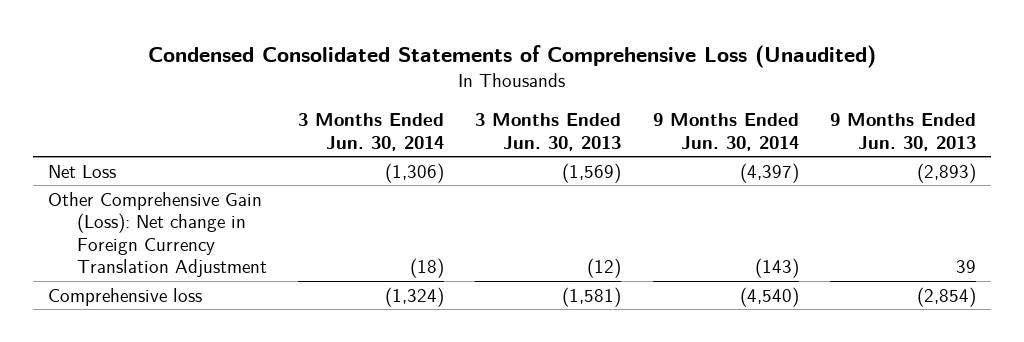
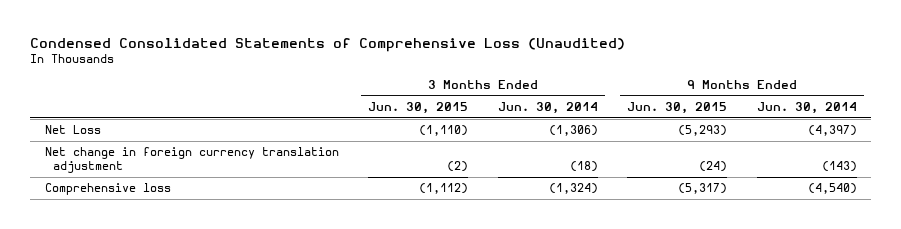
[475,112,622,151] 3 Months Ended Jun. 30, 2013 -> none
[829,112,976,151] 9 Months Ended Jun. 30, 2013 -> none
none -> [368,102,469,115] Jun. 30, 2015
none -> [627,102,728,115] Jun. 30, 2015
[48,191,268,278] Other Comprehensive Gain (Loss): Net change in Foreign Currency Translation Adjustment -> [44,147,339,174] Net change in foreign currency translation adjustment

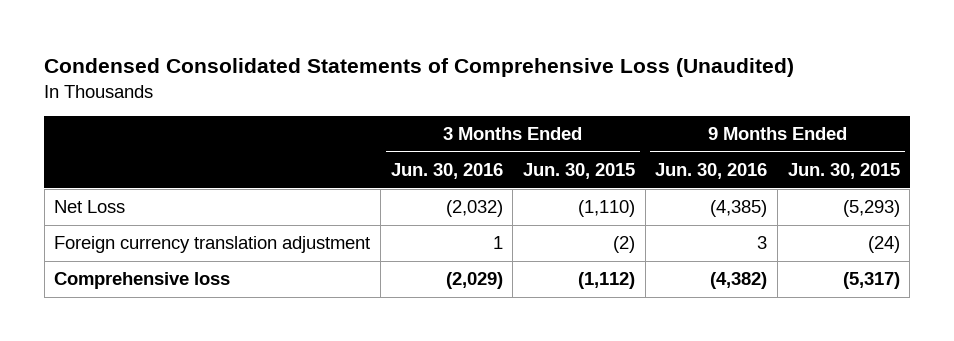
[497,102,598,115] Jun. 30, 2014 -> none
[756,102,857,115] Jun. 30, 2014 -> none
none -> [390,163,503,180] Jun. 30, 2016
none -> [655,163,768,180] Jun. 30, 2016
[44,147,339,174] Net change in foreign currency translation adjustment -> [54,236,371,254] Foreign currency translation adjustment

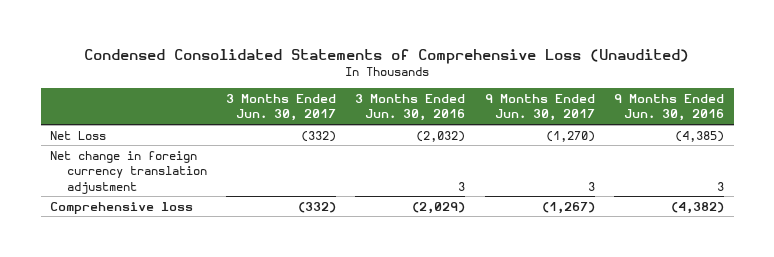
[523,163,636,180] Jun. 30, 2015 -> none
[787,163,900,180] Jun. 30, 2015 -> none
none -> [226,94,337,122] 3 Months Ended Jun. 30, 2017
none -> [484,94,595,122] 9 Months Ended Jun. 30, 2017
[54,236,371,254] Foreign currency translation adjustment -> [50,150,207,194] Net change in foreign currency translation adjustment
[492,236,503,250] 1 -> [458,181,466,191] 3

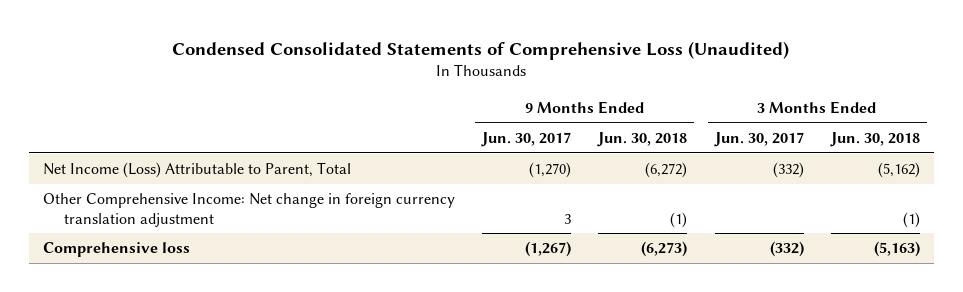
[355,94,466,122] 3 Months Ended Jun. 30, 2016 -> none
[613,94,724,122] 9 Months Ended Jun. 30, 2016 -> none
none -> [597,132,688,148] Jun. 30, 2018
none -> [829,132,920,148] Jun. 30, 2018
[50,130,107,140] Net Loss -> [43,162,352,179] Net Income (Loss) Attributable to Parent, Total
[50,150,207,194] Net change in foreign currency translation adjustment -> [43,193,456,227] Other Comprehensive Income: Net change in foreign currency translation adjustment

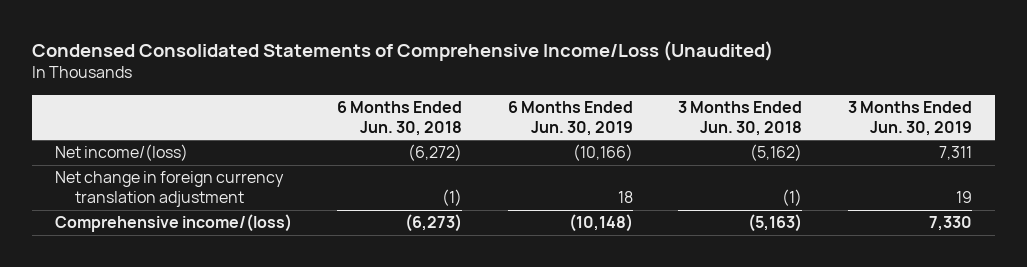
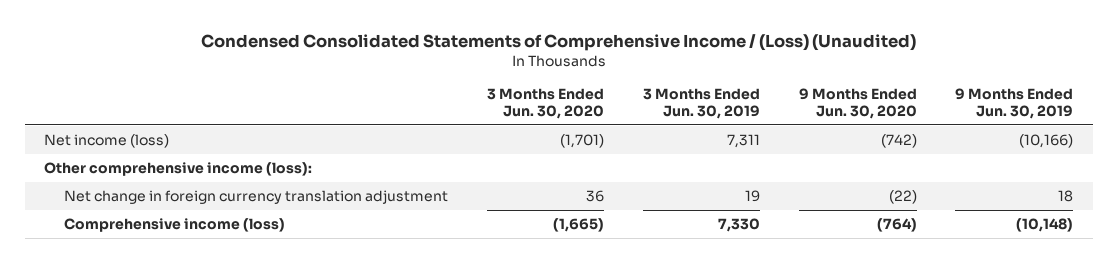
[31,40,773,61] Condensed Consolidated Statements of Comprehensive Income/Loss (Unaudited) -> [200,33,916,51] Condensed Consolidated Statements of Comprehensive Income / (Loss) (Unaudited)
[337,100,463,136] 6 Months Ended Jun. 30, 2018 -> none
[507,100,633,136] 6 Months Ended Jun. 30, 2019 -> none
[678,100,803,136] 3 Months Ended Jun. 30, 2018 -> none
none -> [486,88,604,120] 3 Months Ended Jun. 30, 2020
none -> [798,88,917,120] 9 Months Ended Jun. 30, 2020
none -> [955,88,1074,120] 9 Months Ended Jun. 30, 2019
[54,144,188,162] Net income/(loss) -> [44,133,170,148] Net income (loss)
none -> [44,161,313,176] Other comprehensive income (loss):
[54,214,292,233] Comprehensive income/(loss) -> [64,217,286,232] Comprehensive income (loss)

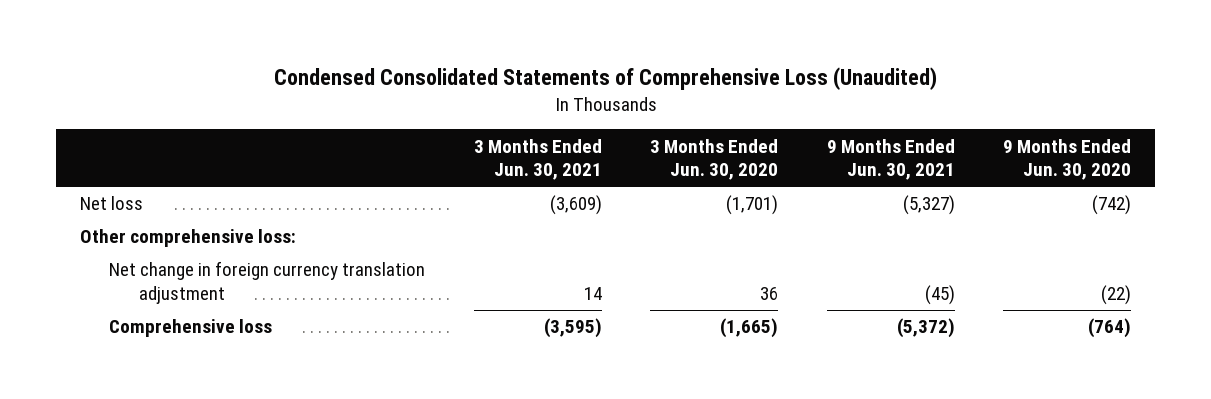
[200,33,916,51] Condensed Consolidated Statements of Comprehensive Income / (Loss) (Unaudited) -> [273,66,937,90] Condensed Consolidated Statements of Comprehensive Loss (Unaudited)
[642,88,760,120] 3 Months Ended Jun. 30, 2019 -> none
[955,88,1074,120] 9 Months Ended Jun. 30, 2019 -> none
none -> [473,138,602,181] 3 Months Ended Jun. 30, 2021
none -> [826,138,955,181] 9 Months Ended Jun. 30, 2021
[44,133,170,148] Net income (loss) -> [79,196,143,211] Net loss
[44,161,313,176] Other comprehensive income (loss): -> [79,229,296,248] Other comprehensive loss:
[64,217,286,232] Comprehensive income (loss) -> [109,319,273,338] Comprehensive loss

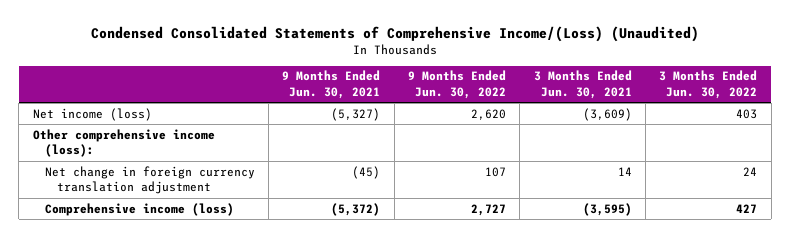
[273,66,937,90] Condensed Consolidated Statements of Comprehensive Loss (Unaudited) -> [90,25,699,42] Condensed Consolidated Statements of Comprehensive Income/(Loss) (Unaudited)
[650,138,779,181] 3 Months Ended Jun. 30, 2020 -> none
[1003,138,1132,181] 9 Months Ended Jun. 30, 2020 -> none
none -> [407,70,506,100] 9 Months Ended Jun. 30, 2022
none -> [659,70,758,100] 3 Months Ended Jun. 30, 2022
[79,196,143,211] Net loss -> [32,107,152,121] Net income (loss)
[79,229,296,248] Other comprehensive loss: -> [32,128,215,158] Other comprehensive income (loss):
[109,319,273,338] Comprehensive loss -> [44,202,234,216] Comprehensive income (loss)

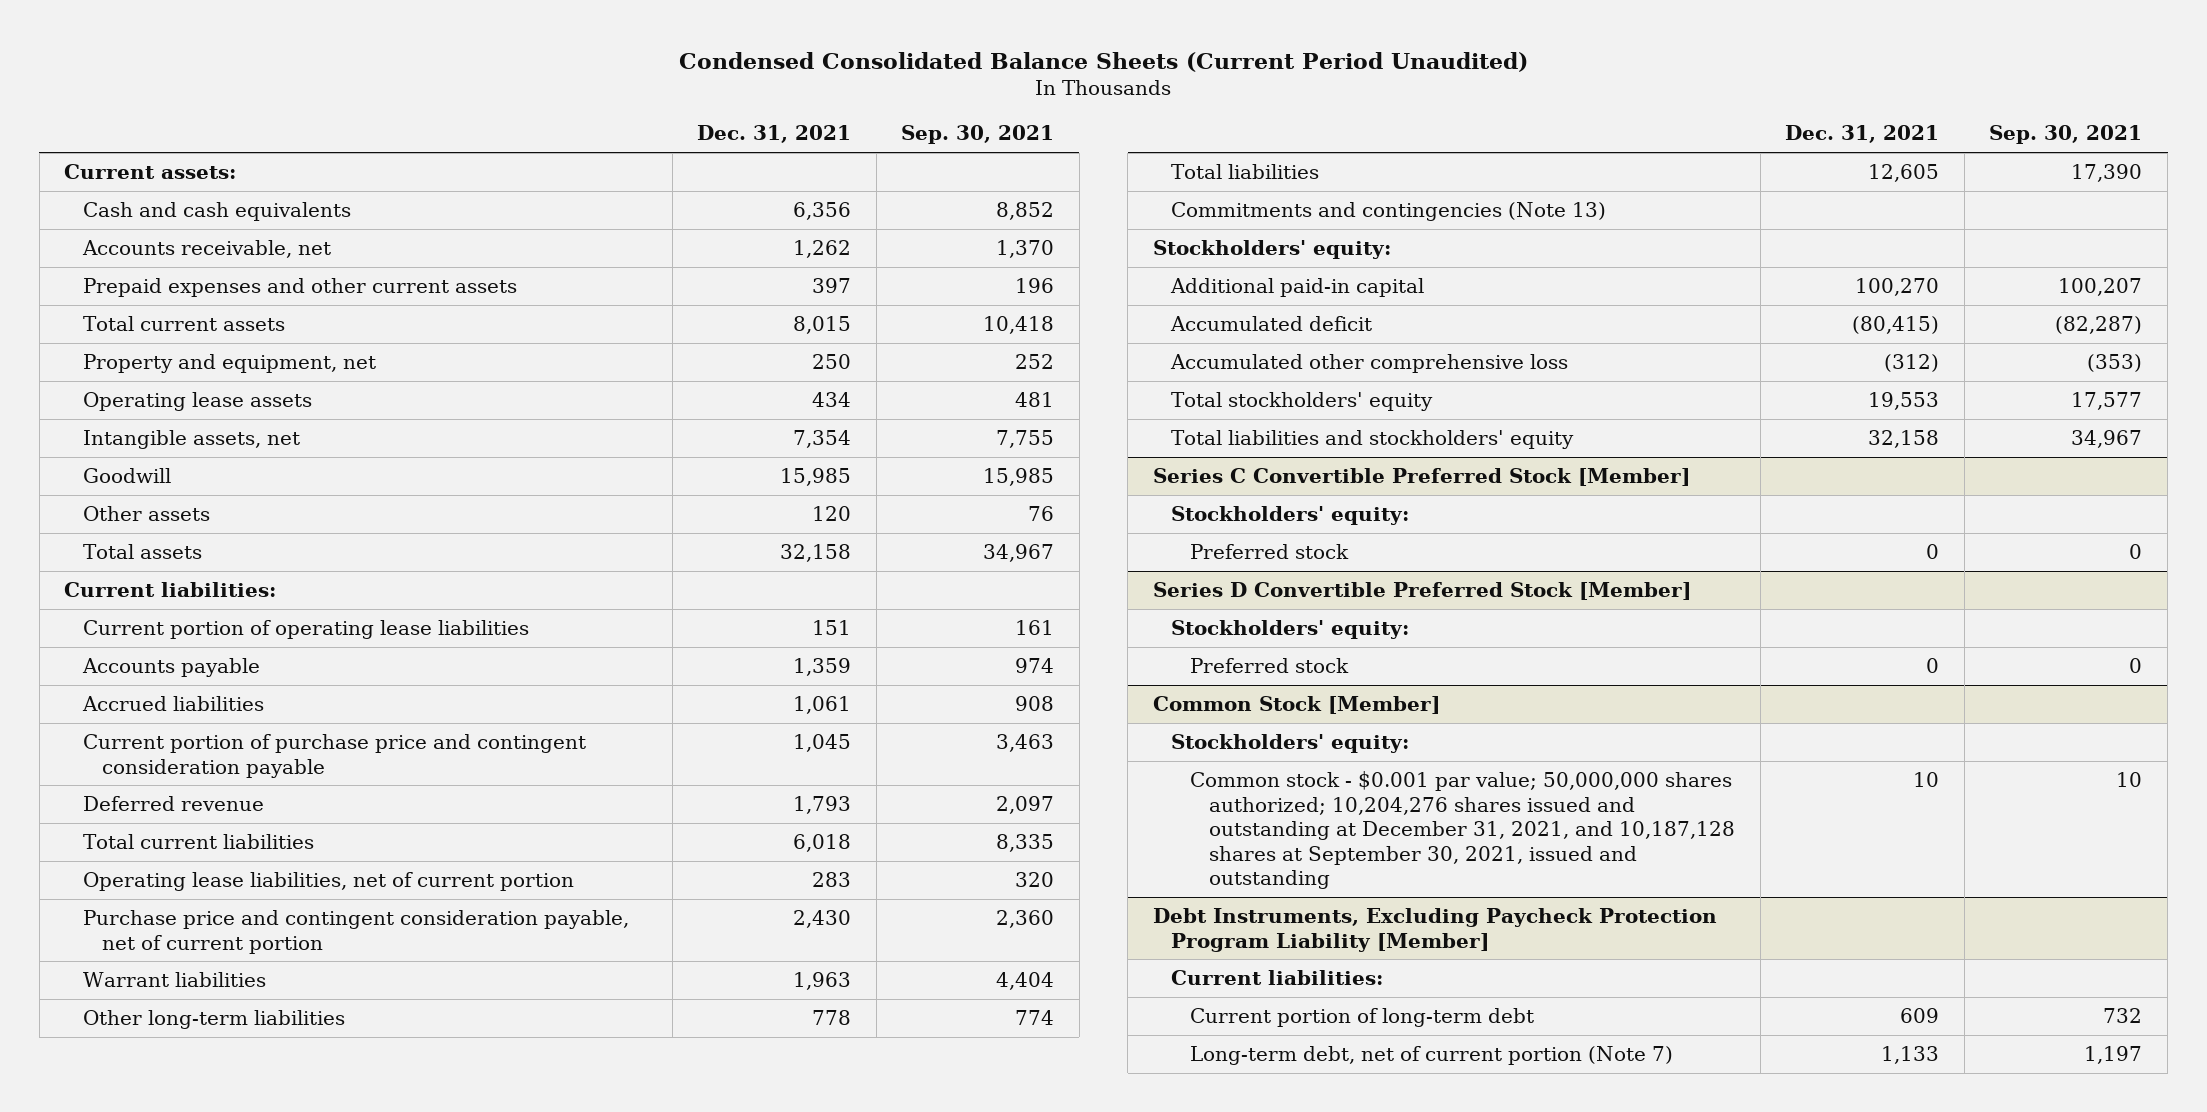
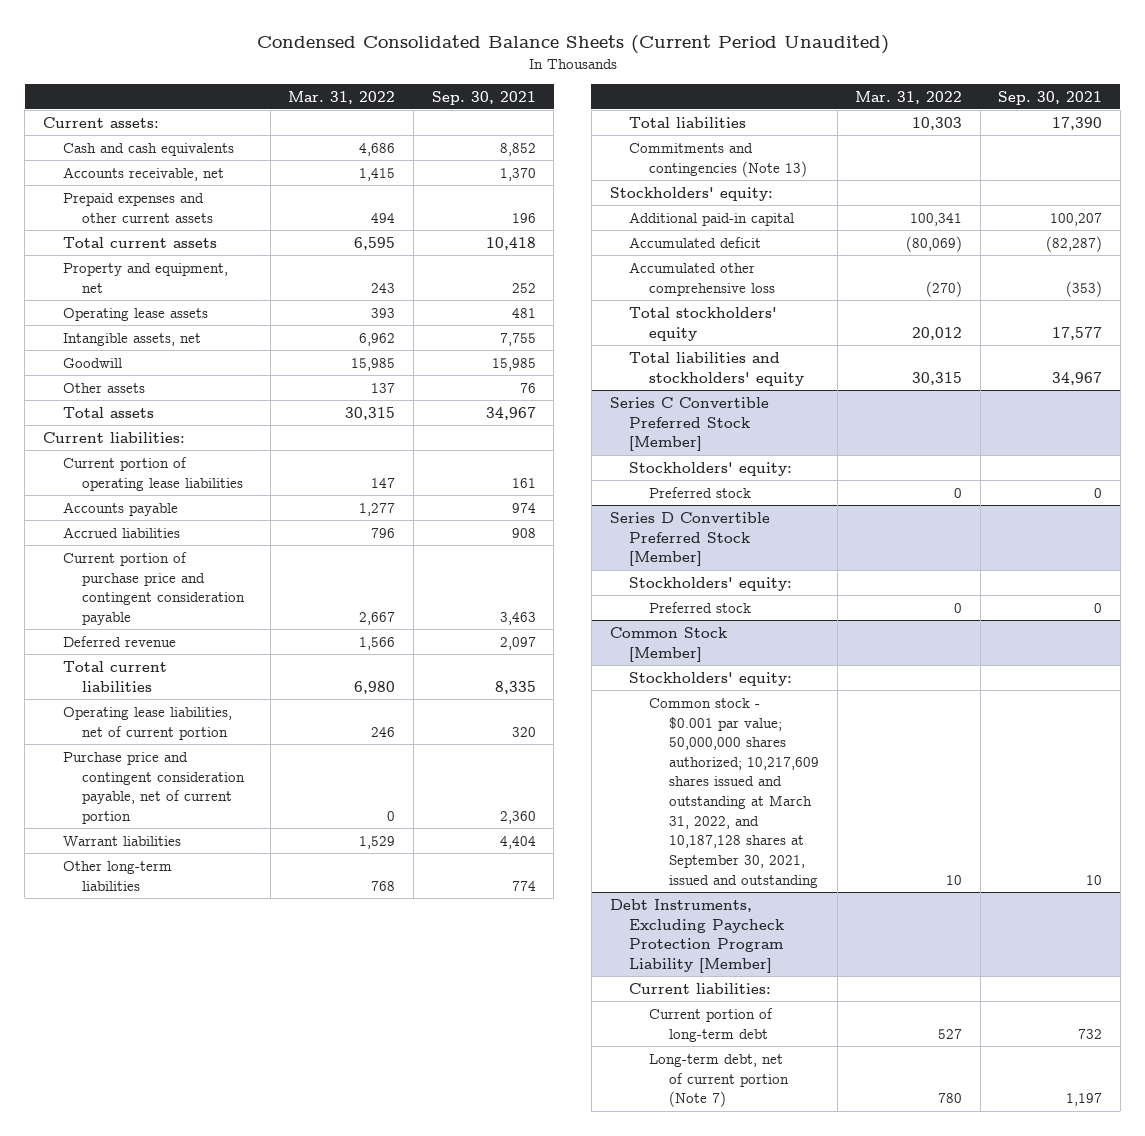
[697,125,852,144] Dec. 31, 2021 -> none
none -> [288,90,396,104] Mar. 31, 2022
[1190,770,1736,890] Common stock - $0.001 par value; 50,000,000 shares authorized; 10,204,276 shares issued and outstanding at December 31, 2021, and 10,187,128 shares at September 30, 2021, issued and outstanding -> [649,697,819,888] Common stock - $0.001 par value; 50,000,000 shares authorized; 10,217,609 shares issued and outstanding at March 31, 2022, and 10,187,128 shares at September 30, 2021, issued and outstanding

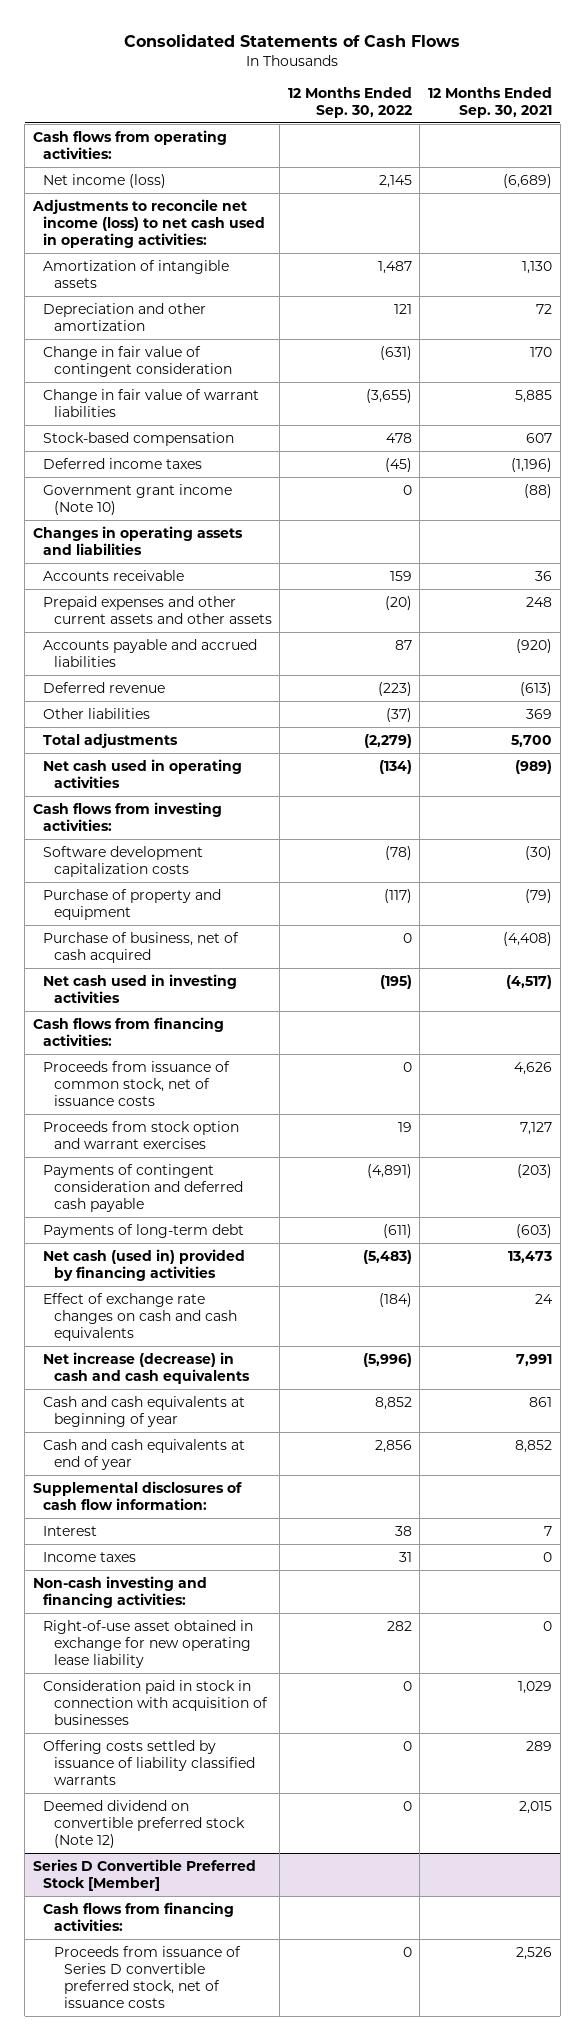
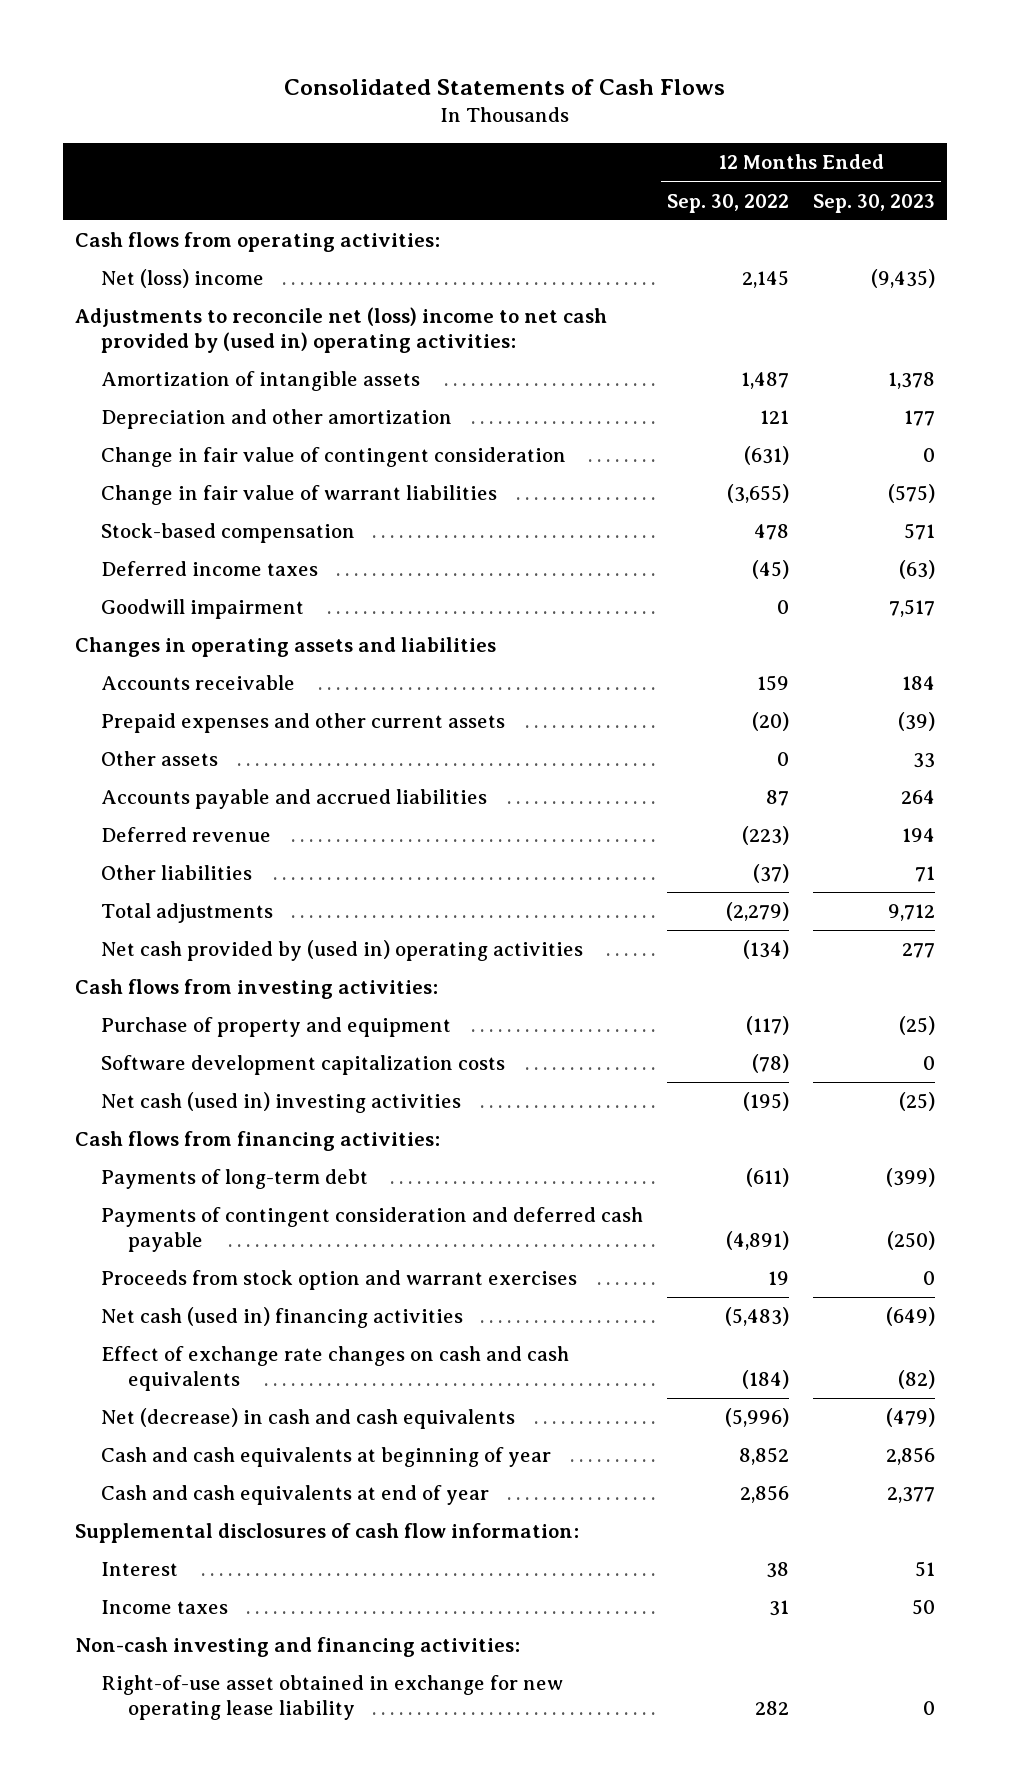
[427,86,552,118] 12 Months Ended Sep. 30, 2021 -> none
none -> [813,193,936,213] Sep. 30, 2023
[43,173,167,188] Net income (loss) -> [101,269,265,289] Net (loss) income
[31,198,266,249] Adjustments to reconcile net income (loss) to net cash used in operating activities: -> [74,307,607,353] Adjustments to reconcile net (loss) income to net cash provided by (used in) operating activities:
[43,483,233,515] Government grant income (Note 10) -> none
none -> [101,599,305,620] Goodwill impairment
[43,595,272,624] Prepaid expenses and other current assets and other assets -> [101,713,506,734] Prepaid expenses and other current assets
none -> [101,751,219,767] Other assets
[43,758,243,788] Net cash used in operating activities -> [101,940,584,962] Net cash provided by (used in) operating activities
[43,931,240,963] Purchase of business, net of cash acquired -> none
[43,845,204,877] Software development capitalization costs -> [101,1055,506,1076] Software development capitalization costs
[43,973,238,1003] Net cash used in investing activities -> [101,1092,462,1114] Net cash (used in) investing activities
[43,1060,231,1107] Proceeds from issuance of common stock, net of issuance costs -> none
[43,1163,243,1213] Payments of contingent consideration and deferred cash payable -> [101,1207,644,1252] Payments of contingent consideration and deferred cash payable
[43,1120,240,1149] Proceeds from stock option and warrant exercises -> [101,1270,578,1291] Proceeds from stock option and warrant exercises
[43,1248,246,1281] Net cash (used in) provided by financing activities -> [101,1307,464,1329] Net cash (used in) financing activities
[43,1351,250,1384] Net increase (decrease) in cash and cash equivalents -> [101,1408,516,1430] Net (decrease) in cash and cash equivalents
[43,1679,268,1726] Consideration paid in stock in connection with acquisition of businesses -> none
[43,1739,255,1786] Offering costs settled by issuance of liability classified warrants -> none
[43,1799,245,1849] Deemed dividend on convertible preferred stock (Note 12) -> none
[32,1858,256,1891] Series D Convertible Preferred Stock [Member] -> none
[43,1901,235,1931] Cash flows from financing activities: -> none
[53,1945,241,2009] Proceeds from issuance of Series D convertible preferred stock, net of issuance costs -> none

